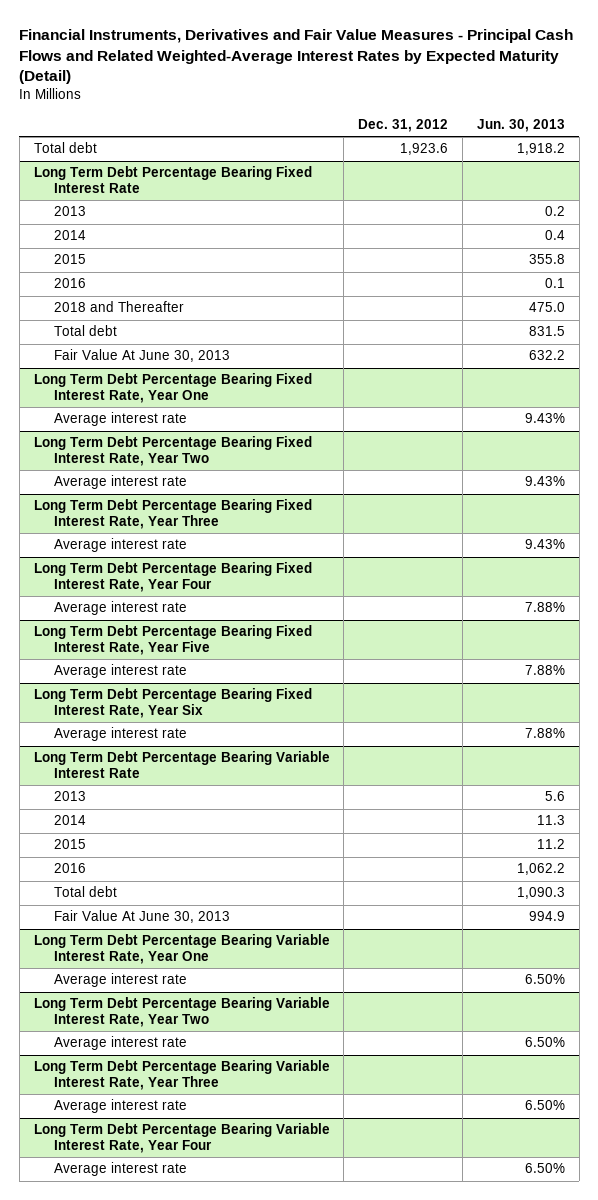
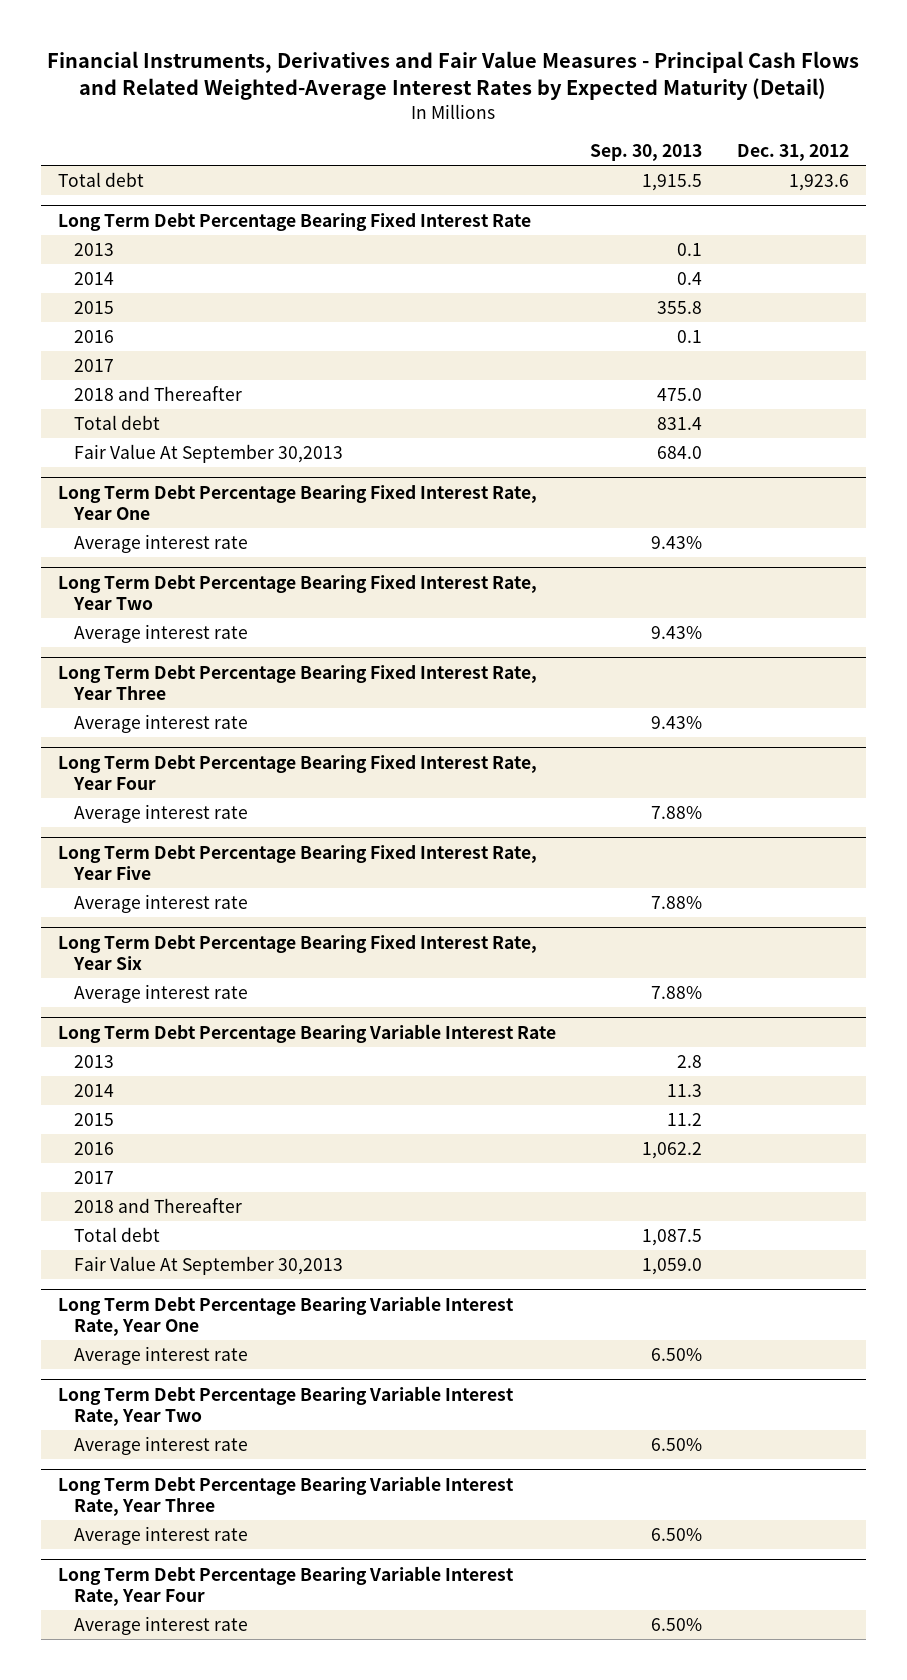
[476,118,565,132] Jun. 30, 2013 -> none
none -> [590,144,703,162] Sep. 30, 2013
none -> [73,359,114,373] 2017
[54,349,231,363] Fair Value At June 30, 2013 -> [73,444,343,464] Fair Value At September 30,2013
none -> [73,1171,114,1185] 2017
none -> [73,1198,242,1214] 2018 and Thereafter
[54,910,231,924] Fair Value At June 30, 2013 -> [73,1256,343,1276] Fair Value At September 30,2013

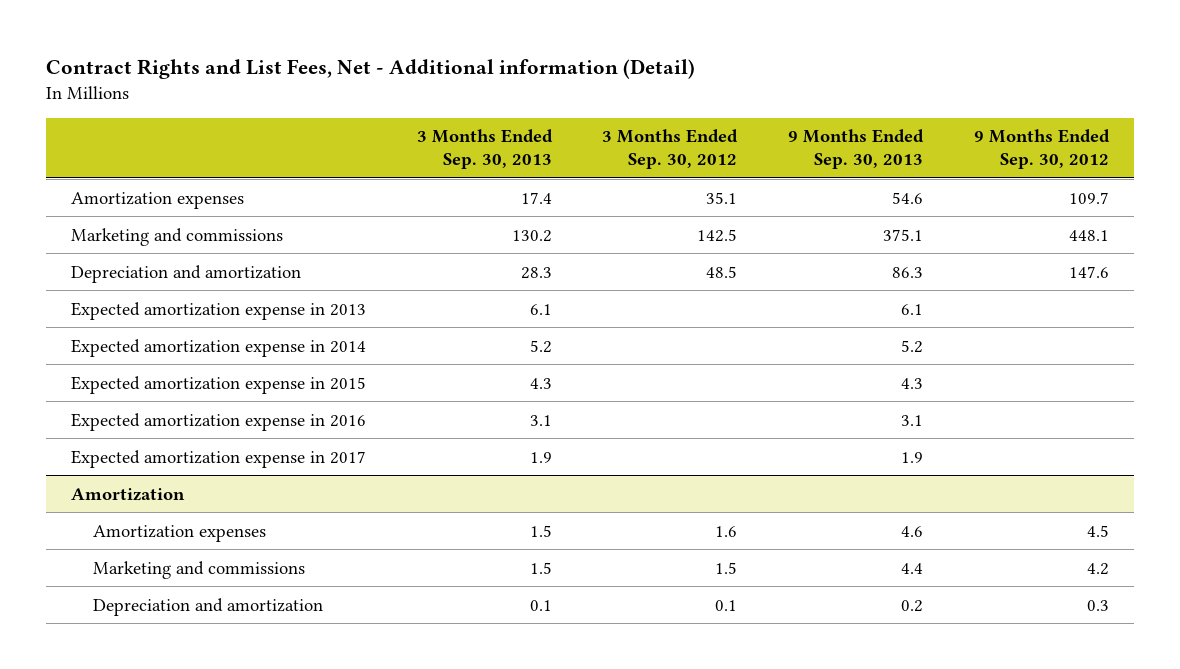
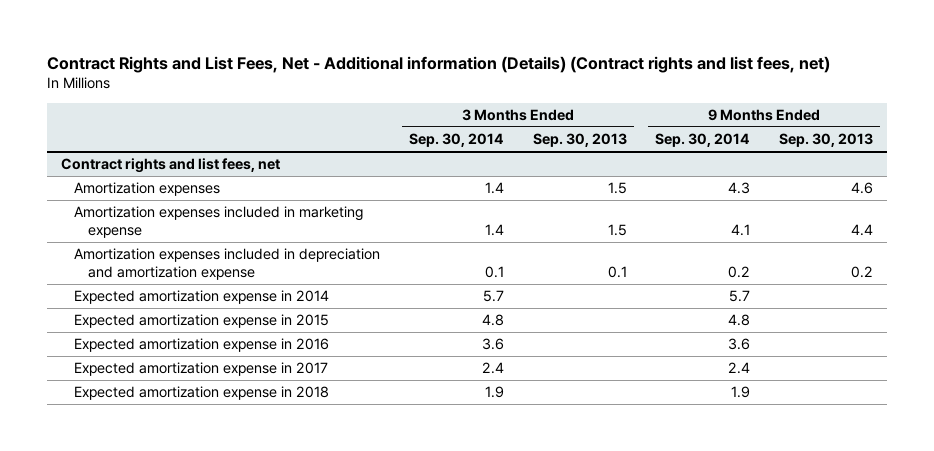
[45,59,695,80] Contract Rights and List Fees, Net - Additional information (Detail) -> [46,56,830,74] Contract Rights and List Fees, Net - Additional information (Details) (Contract rights and list fees, net)
[602,129,739,170] 3 Months Ended Sep. 30, 2012 -> none
[973,129,1110,170] 9 Months Ended Sep. 30, 2012 -> none
none -> [408,133,504,148] Sep. 30, 2014
none -> [655,133,751,148] Sep. 30, 2014
[71,191,245,209] Amortization expenses -> none
[71,227,284,246] Marketing and commissions -> none
[71,264,302,283] Depreciation and amortization -> none
[71,301,367,320] Expected amortization expense in 2013 -> none
[71,338,367,357] Expected amortization expense in 2014 -> none
[71,375,367,394] Expected amortization expense in 2015 -> none
[71,412,367,431] Expected amortization expense in 2016 -> none
[71,449,367,468] Expected amortization expense in 2017 -> none
[71,487,186,501] Amortization -> [61,158,281,174] Contract rights and list fees, net
[92,597,323,616] Depreciation and amortization -> none
[92,560,305,579] Marketing and commissions -> [74,206,364,239] Amortization expenses included in marketing expense
none -> [74,248,381,281] Amortization expenses included in depreciation and amortization expense
none -> [74,290,330,305] Expected amortization expense in 2014
none -> [74,314,330,329] Expected amortization expense in 2015
none -> [74,338,330,353] Expected amortization expense in 2016
none -> [74,362,329,377] Expected amortization expense in 2017
none -> [74,386,330,401] Expected amortization expense in 2018

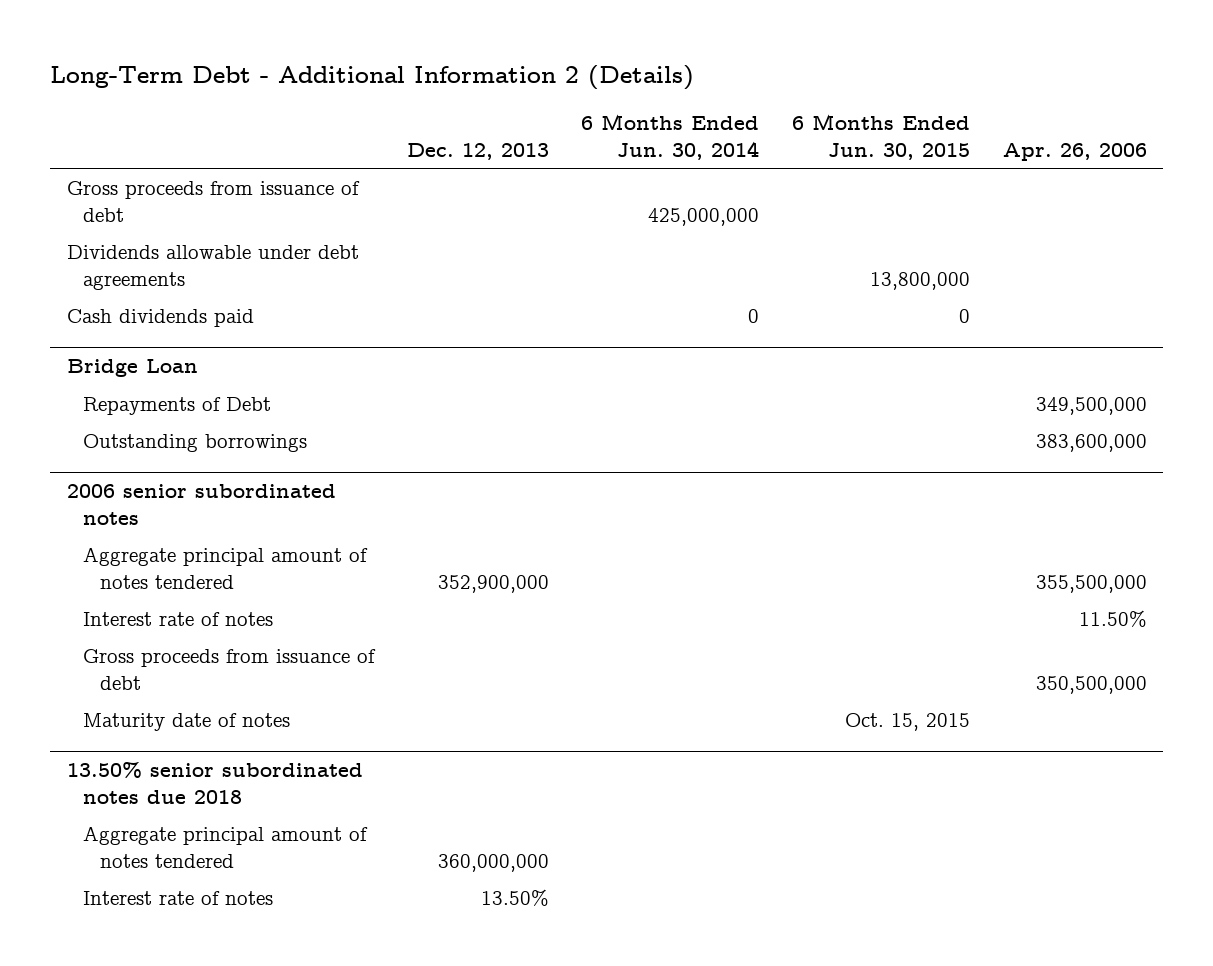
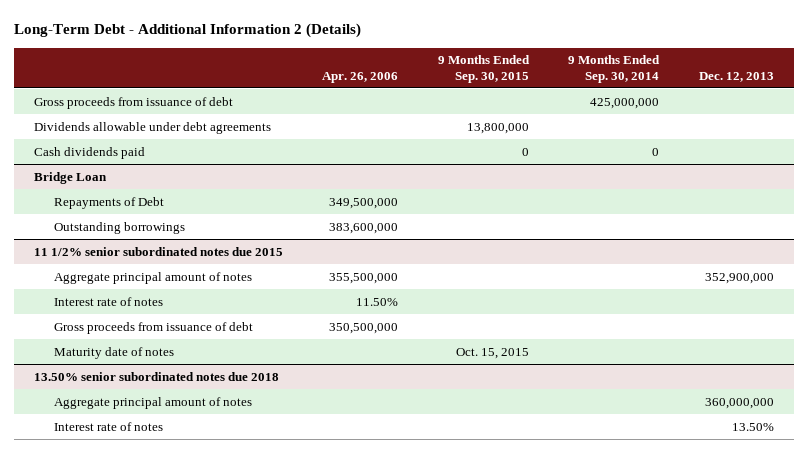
[581,113,760,160] 6 Months Ended Jun. 30, 2014 -> none
[792,113,971,160] 6 Months Ended Jun. 30, 2015 -> none
none -> [437,55,530,83] 9 Months Ended Sep. 30, 2015
none -> [568,55,661,83] 9 Months Ended Sep. 30, 2014
[66,484,336,525] 2006 senior subordinated notes -> [33,246,283,256] 11 1/2% senior subordinated notes due 2015
[83,546,369,589] Aggregate principal amount of notes tendered -> [54,271,253,284] Aggregate principal amount of notes
[83,825,369,868] Aggregate principal amount of notes tendered -> [54,396,253,409] Aggregate principal amount of notes

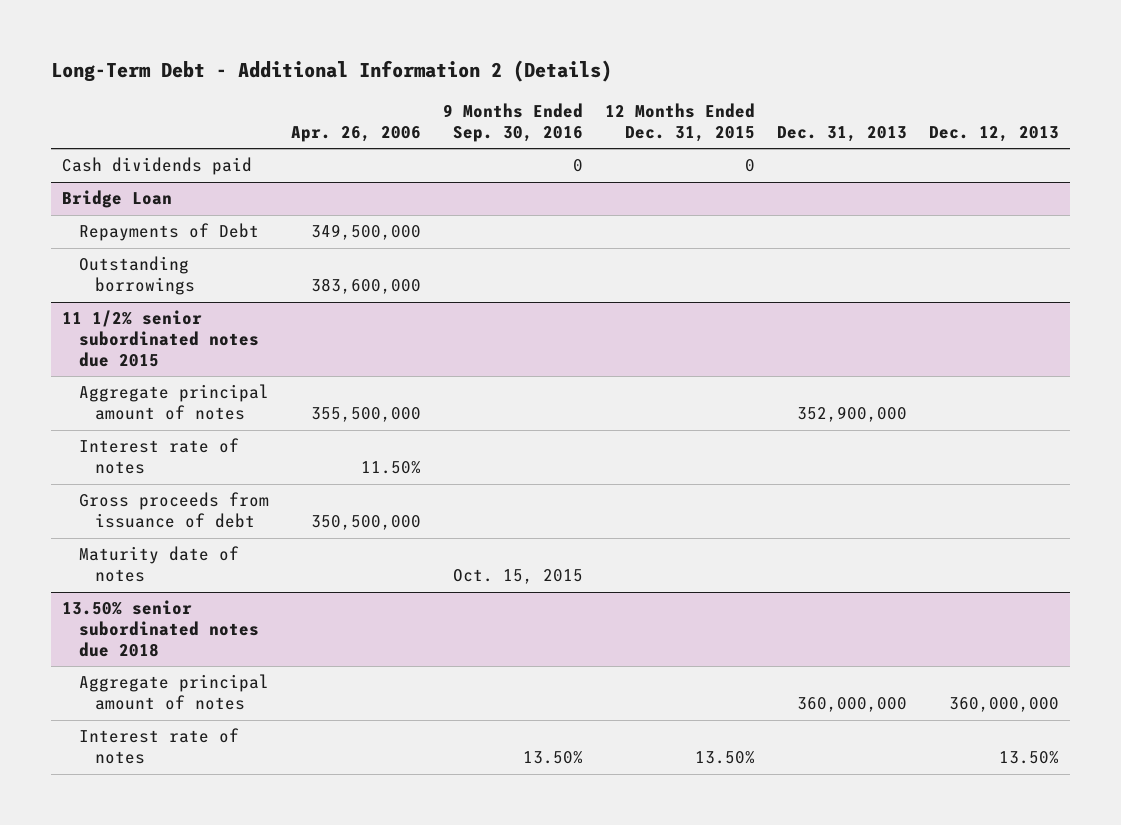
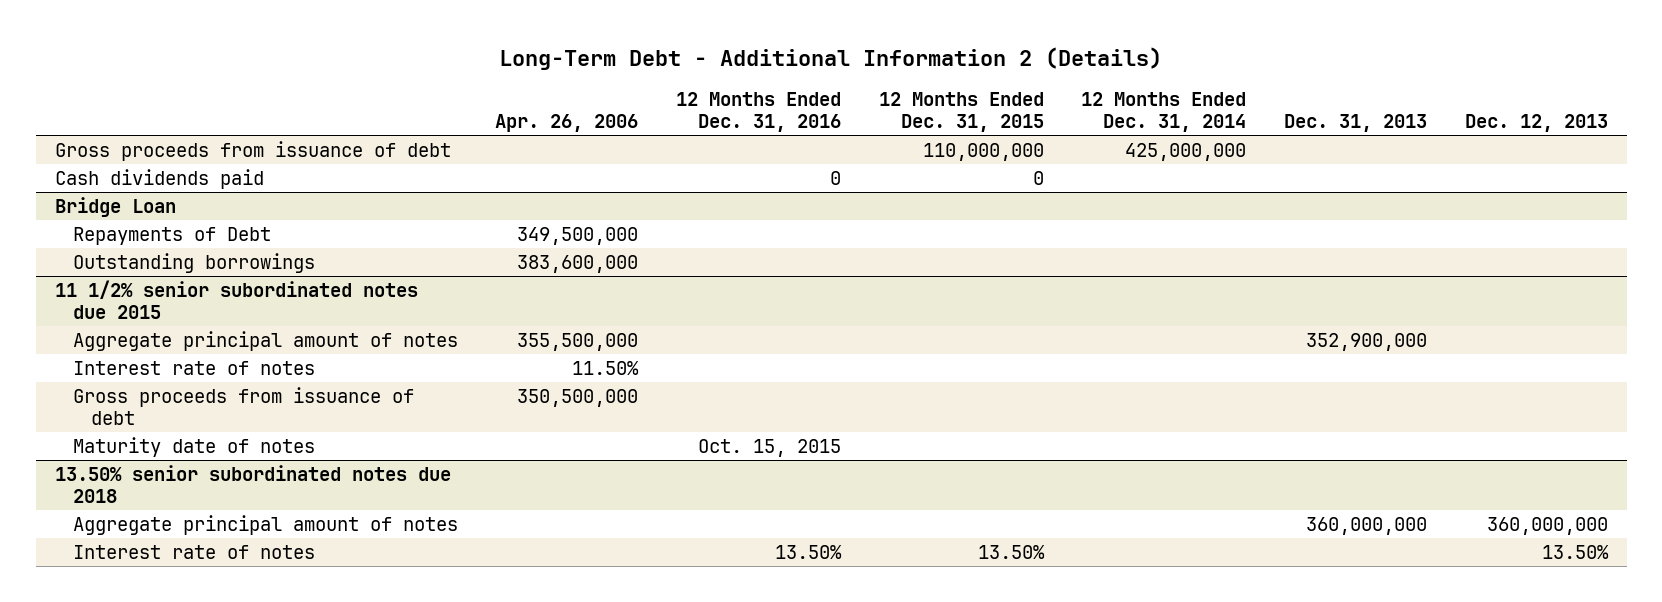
[442,103,583,142] 9 Months Ended Sep. 30, 2016 -> none
none -> [676,91,842,133] 12 Months Ended Dec. 31, 2016
none -> [1081,91,1247,133] 12 Months Ended Dec. 31, 2014
none -> [54,140,451,161] Gross proceeds from issuance of debt

